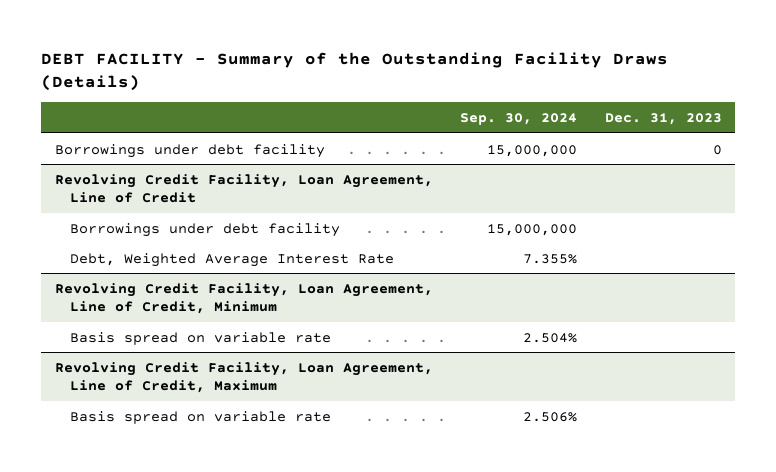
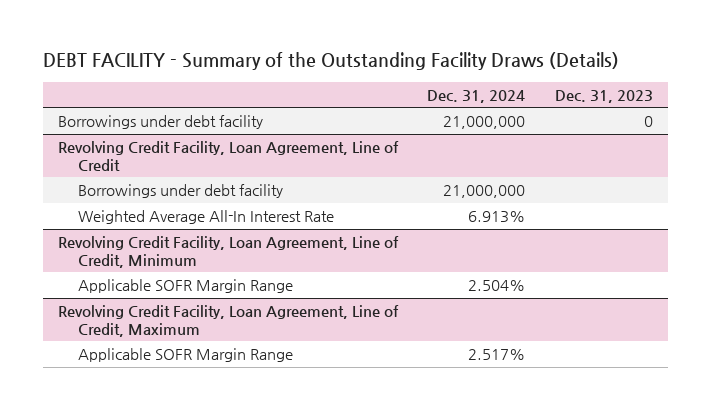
[460,112,578,125] Sep. 30, 2024 -> none
none -> [427,89,526,103] Dec. 31, 2024
[69,252,394,267] Debt, Weighted Average Interest Rate -> [78,210,335,225] Weighted Average All-In Interest Rate
[69,331,331,345] Basis spread on variable rate -> [78,279,294,294] Applicable SOFR Margin Range
[69,410,331,424] Basis spread on variable rate -> [78,348,294,363] Applicable SOFR Margin Range

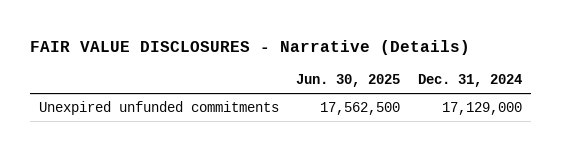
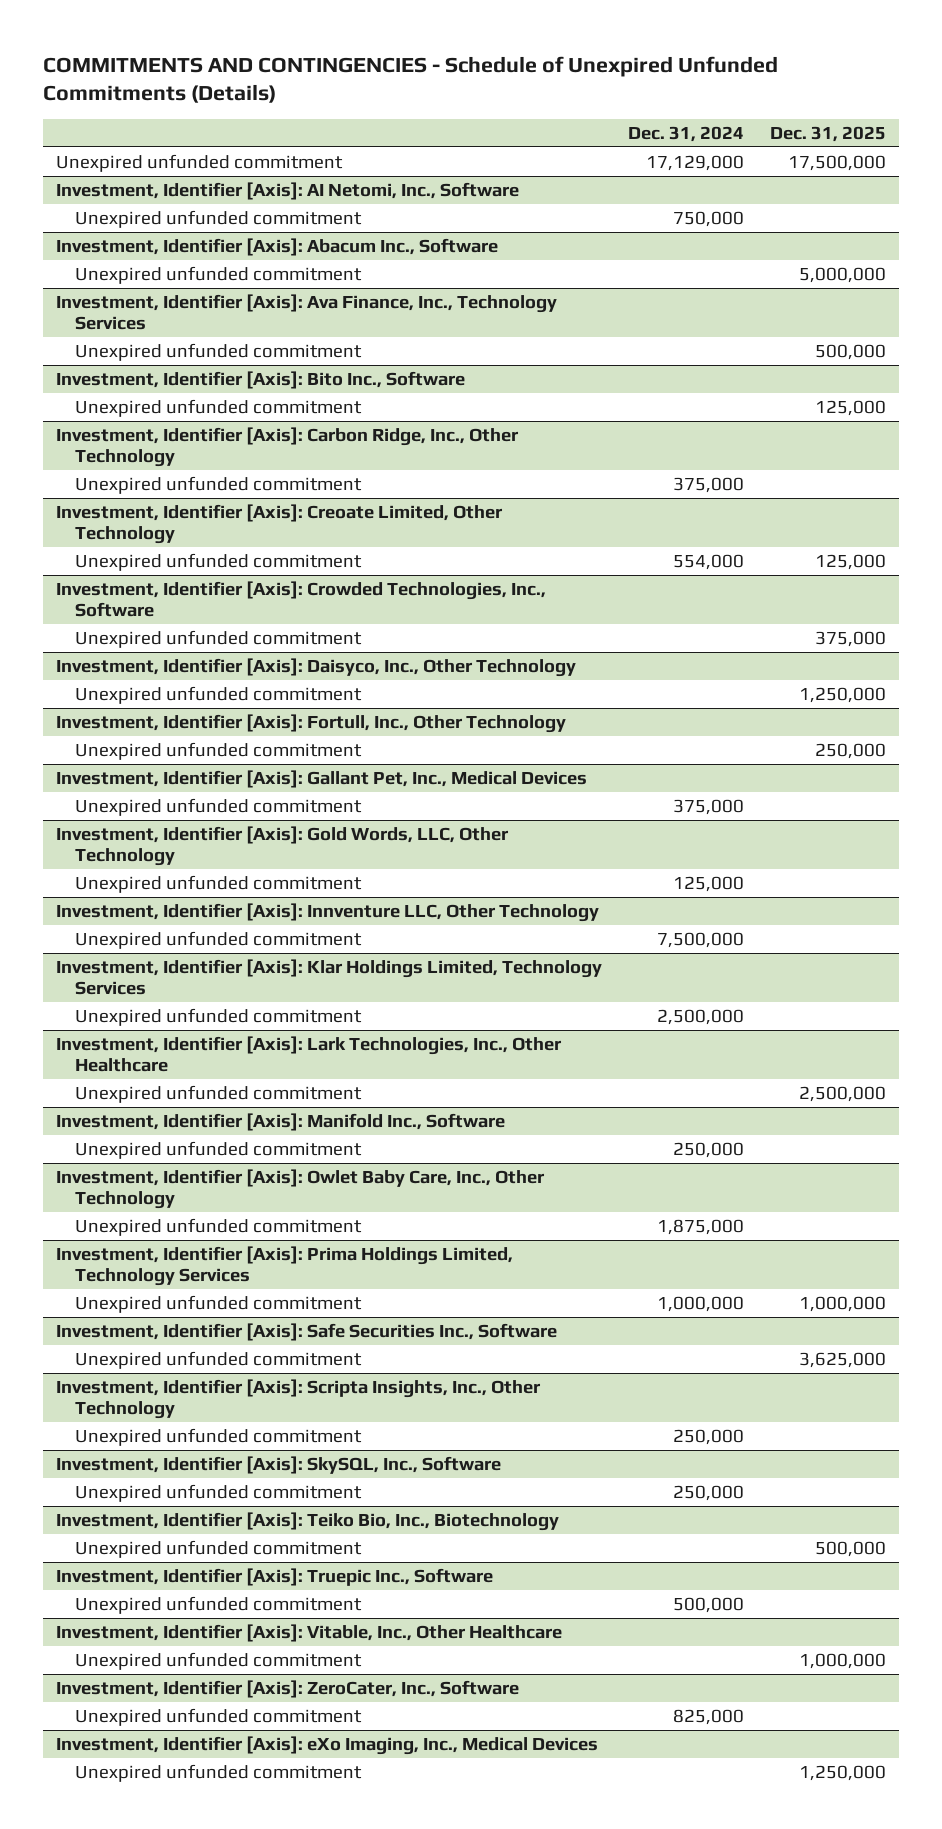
[30,40,471,56] FAIR VALUE DISCLOSURES - Narrative (Details) -> [42,55,778,104] COMMITMENTS AND CONTINGENCIES - Schedule of Unexpired Unfunded Commitments (Details)
[296,74,401,88] Jun. 30, 2025 -> none
none -> [769,125,886,142] Dec. 31, 2025
[38,101,279,116] Unexpired unfunded commitments -> [55,153,343,172] Unexpired unfunded commitment
none -> [55,181,519,200] Investment, Identifier [Axis]: AI Netomi, Inc., Software
none -> [74,209,362,228] Unexpired unfunded commitment
none -> [55,237,498,256] Investment, Identifier [Axis]: Abacum Inc., Software
none -> [74,265,362,284] Unexpired unfunded commitment
none -> [55,293,557,331] Investment, Identifier [Axis]: Ava Finance, Inc., Technology Services
none -> [74,342,362,361] Unexpired unfunded commitment
none -> [55,370,465,389] Investment, Identifier [Axis]: Bito Inc., Software
none -> [74,398,362,417] Unexpired unfunded commitment
none -> [55,426,519,468] Investment, Identifier [Axis]: Carbon Ridge, Inc., Other Technology
none -> [74,475,362,494] Unexpired unfunded commitment
none -> [55,503,503,545] Investment, Identifier [Axis]: Creoate Limited, Other Technology
none -> [74,552,362,571] Unexpired unfunded commitment
none -> [55,580,546,618] Investment, Identifier [Axis]: Crowded Technologies, Inc., Software
none -> [74,629,362,648] Unexpired unfunded commitment
none -> [55,657,576,677] Investment, Identifier [Axis]: Daisyco, Inc., Other Technology
none -> [74,685,362,704] Unexpired unfunded commitment
none -> [55,713,566,733] Investment, Identifier [Axis]: Fortull, Inc., Other Technology
none -> [74,741,362,760] Unexpired unfunded commitment
none -> [55,769,587,788] Investment, Identifier [Axis]: Gallant Pet, Inc., Medical Devices
none -> [74,797,362,816] Unexpired unfunded commitment
none -> [55,825,509,867] Investment, Identifier [Axis]: Gold Words, LLC, Other Technology
none -> [74,874,362,893] Unexpired unfunded commitment
none -> [55,902,599,922] Investment, Identifier [Axis]: Innventure LLC, Other Technology
none -> [74,930,362,949] Unexpired unfunded commitment
none -> [55,958,602,996] Investment, Identifier [Axis]: Klar Holdings Limited, Technology Services
none -> [74,1007,362,1026] Unexpired unfunded commitment
none -> [55,1035,562,1073] Investment, Identifier [Axis]: Lark Technologies, Inc., Other Healthcare
none -> [74,1084,362,1103] Unexpired unfunded commitment
none -> [55,1112,505,1131] Investment, Identifier [Axis]: Manifold Inc., Software
none -> [74,1140,362,1159] Unexpired unfunded commitment
none -> [55,1168,545,1210] Investment, Identifier [Axis]: Owlet Baby Care, Inc., Other Technology
none -> [74,1217,362,1236] Unexpired unfunded commitment
none -> [55,1245,513,1287] Investment, Identifier [Axis]: Prima Holdings Limited, Technology Services
none -> [74,1294,362,1313] Unexpired unfunded commitment
none -> [55,1322,557,1341] Investment, Identifier [Axis]: Safe Securities Inc., Software
none -> [74,1350,362,1369] Unexpired unfunded commitment
none -> [55,1378,541,1420] Investment, Identifier [Axis]: Scripta Insights, Inc., Other Technology
none -> [74,1427,362,1446] Unexpired unfunded commitment
none -> [55,1455,501,1474] Investment, Identifier [Axis]: SkySQL, Inc., Software
none -> [74,1483,362,1502] Unexpired unfunded commitment
none -> [55,1511,559,1531] Investment, Identifier [Axis]: Teiko Bio, Inc., Biotechnology
none -> [74,1539,362,1558] Unexpired unfunded commitment
none -> [55,1567,493,1586] Investment, Identifier [Axis]: Truepic Inc., Software
none -> [74,1595,362,1614] Unexpired unfunded commitment
none -> [55,1623,562,1642] Investment, Identifier [Axis]: Vitable, Inc., Other Healthcare
none -> [74,1651,362,1670] Unexpired unfunded commitment
none -> [55,1679,519,1698] Investment, Identifier [Axis]: ZeroCater, Inc., Software
none -> [74,1707,362,1726] Unexpired unfunded commitment
none -> [55,1735,598,1755] Investment, Identifier [Axis]: eXo Imaging, Inc., Medical Devices
none -> [74,1763,362,1782] Unexpired unfunded commitment

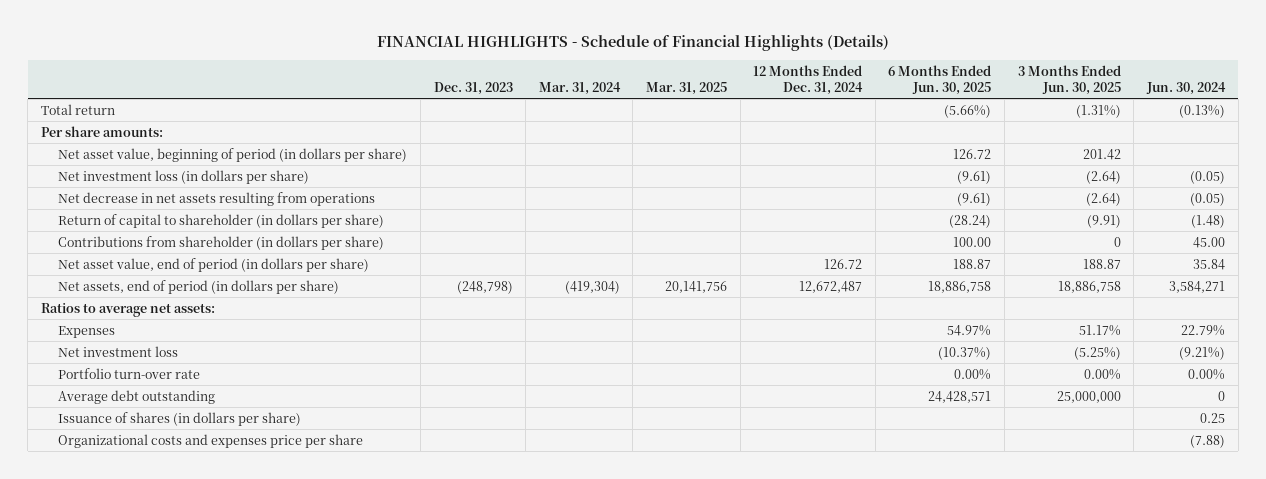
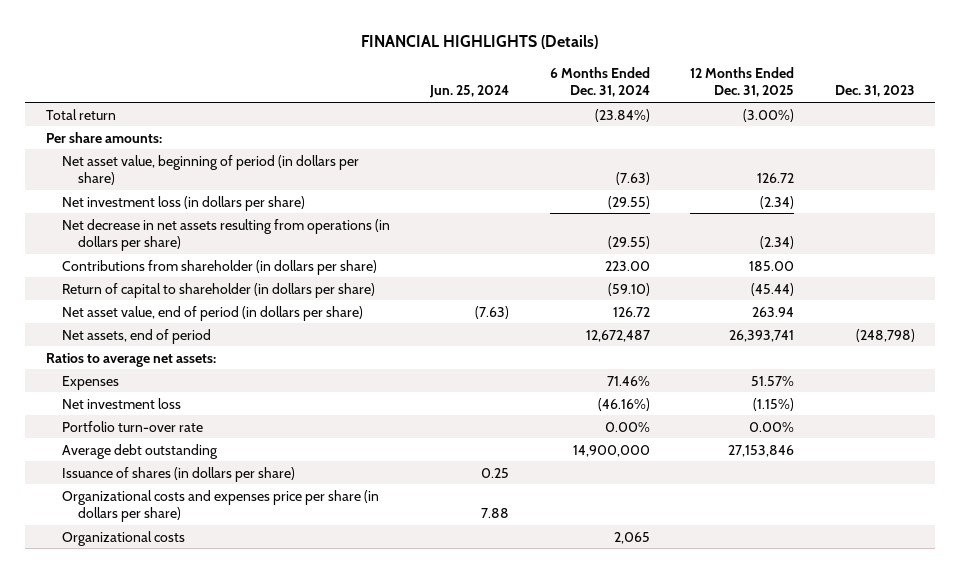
[376,35,889,52] FINANCIAL HIGHLIGHTS - Schedule of Financial Highlights (Details) -> [361,35,599,50] FINANCIAL HIGHLIGHTS (Details)
[538,81,621,95] Mar. 31, 2024 -> none
[646,81,728,95] Mar. 31, 2025 -> none
[753,64,864,95] 12 Months Ended Dec. 31, 2024 -> none
[888,64,992,95] 6 Months Ended Jun. 30, 2025 -> none
[1017,64,1121,95] 3 Months Ended Jun. 30, 2025 -> none
[1145,81,1226,95] Jun. 30, 2024 -> none
none -> [429,85,510,99] Jun. 25, 2024
none -> [549,66,650,98] 6 Months Ended Dec. 31, 2024
none -> [690,66,795,98] 12 Months Ended Dec. 31, 2025
[58,191,376,206] Net decrease in net assets resulting from operations -> [61,218,390,252] Net decrease in net assets resulting from operations (in dollars per share)
[58,213,385,228] Return of capital to shareholder (in dollars per share) -> [61,282,375,298] Return of capital to shareholder (in dollars per share)
[58,279,340,294] Net assets, end of period (in dollars per share) -> [61,328,211,344] Net assets, end of period
[58,433,364,448] Organizational costs and expenses price per share -> [61,489,379,523] Organizational costs and expenses price per share (in dollars per share)
none -> [61,530,185,546] Organizational costs

